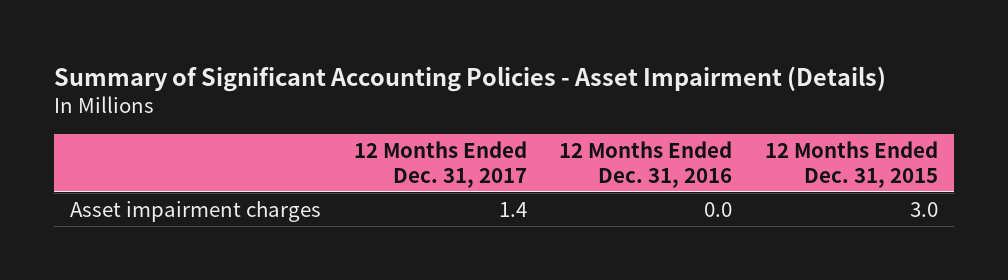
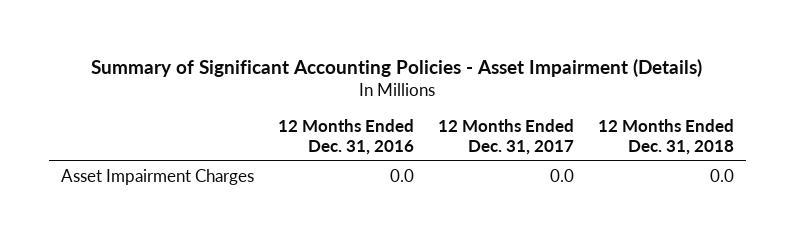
[764,140,938,189] 12 Months Ended Dec. 31, 2015 -> none
none -> [597,119,734,156] 12 Months Ended Dec. 31, 2018
[70,200,322,222] Asset impairment charges -> [60,169,254,186] Asset Impairment Charges
[498,201,527,217] 1.4 -> [549,169,574,183] 0.0

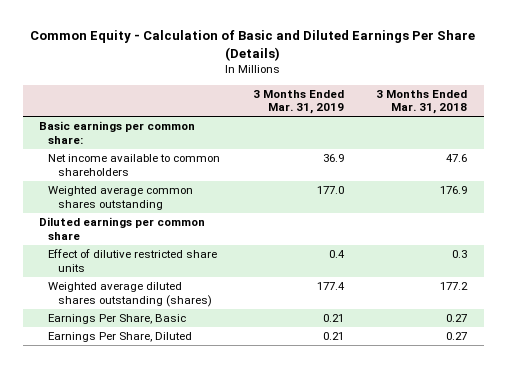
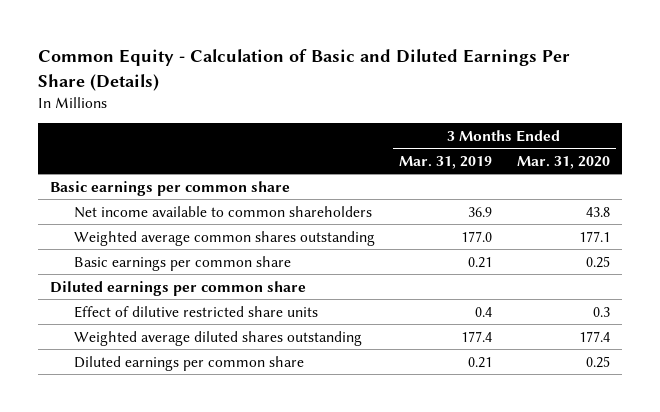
[376,89,468,115] 3 Months Ended Mar. 31, 2018 -> none
none -> [516,155,610,169] Mar. 31, 2020
[38,120,195,144] Basic earnings per common share: -> [50,180,291,196] Basic earnings per common share
none -> [73,255,291,271] Basic earnings per common share
[48,313,187,324] Earnings Per Share, Basic -> none
[48,281,212,307] Weighted average diluted shares outstanding (shares) -> [73,330,362,346] Weighted average diluted shares outstanding
[48,331,193,342] Earnings Per Share, Diluted -> [73,355,304,371] Diluted earnings per common share

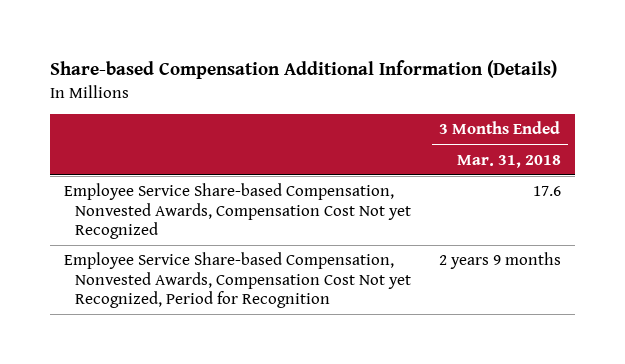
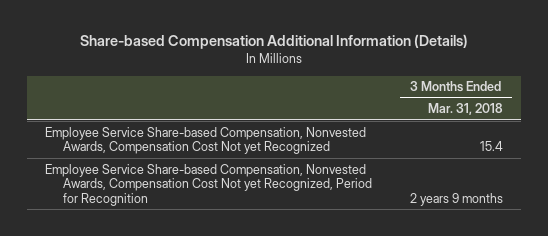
[533,186,562,197] 17.6 -> [479,141,503,152] 15.4

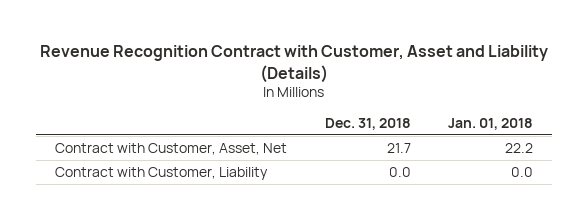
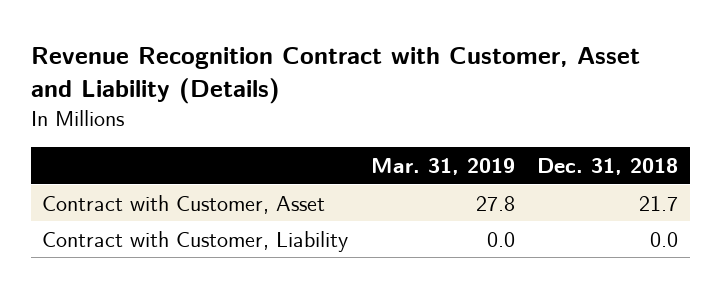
[448,118,534,131] Jan. 01, 2018 -> none
none -> [370,158,515,176] Mar. 31, 2019
[54,142,287,155] Contract with Customer, Asset, Net -> [42,194,326,214] Contract with Customer, Asset

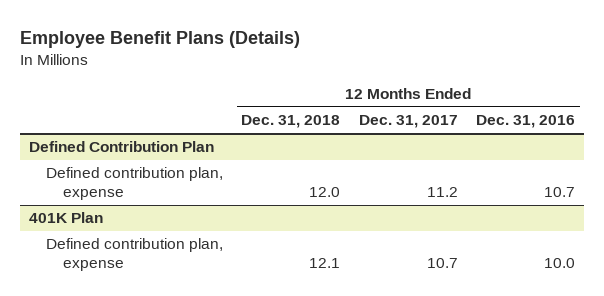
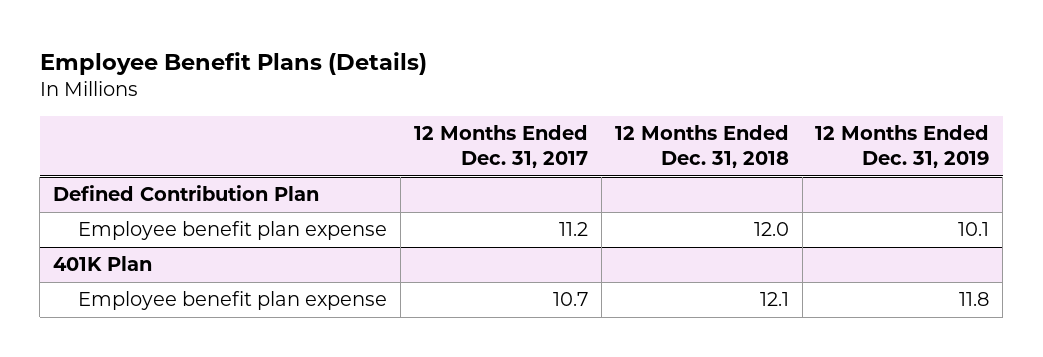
[475,115,575,129] Dec. 31, 2016 -> none
none -> [815,125,990,169] 12 Months Ended Dec. 31, 2019
[45,167,223,201] Defined contribution plan, expense -> [78,221,388,241] Employee benefit plan expense
[45,238,223,272] Defined contribution plan, expense -> [78,291,388,311] Employee benefit plan expense

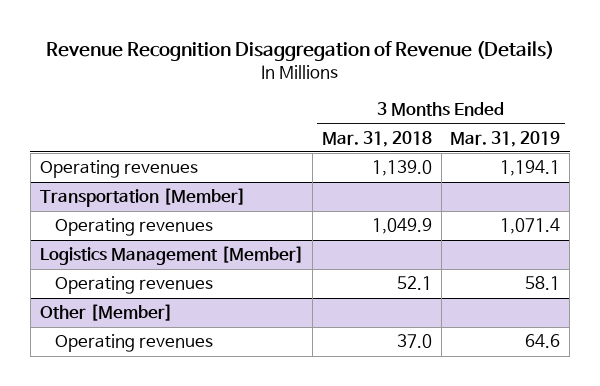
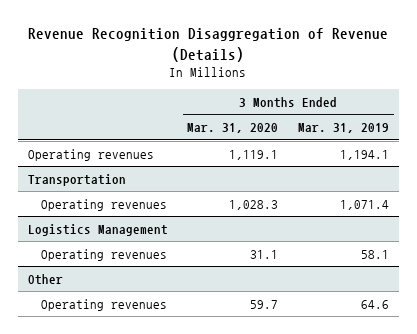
[322,130,433,147] Mar. 31, 2018 -> none
none -> [187,123,279,134] Mar. 31, 2020
[39,188,246,208] Transportation [Member] -> [27,173,126,186] Transportation
[39,246,304,266] Logistics Management [Member] -> [27,223,168,236] Logistics Management
[39,304,173,322] Other [Member] -> [27,273,63,285] Other

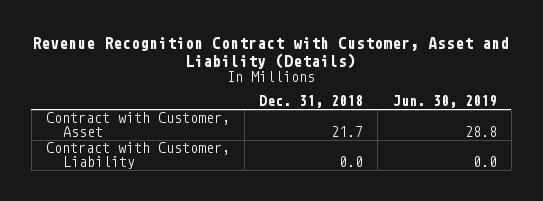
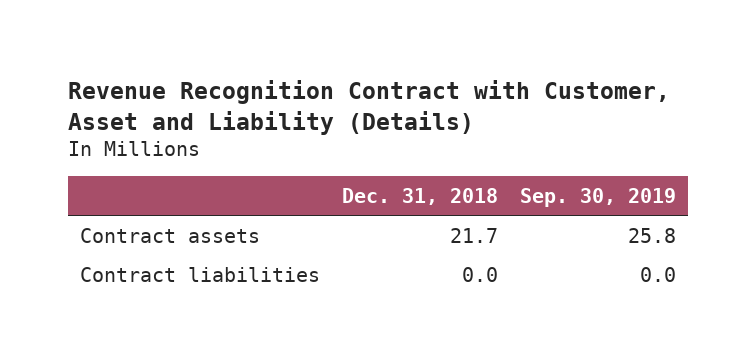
[392,95,497,109] Jun. 30, 2019 -> none
none -> [520,187,677,207] Sep. 30, 2019
[45,112,230,137] Contract with Customer, Asset -> [79,227,260,243] Contract assets
[45,142,230,169] Contract with Customer, Liability -> [79,266,320,282] Contract liabilities

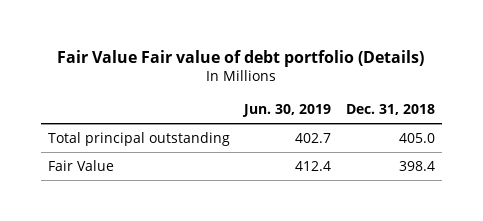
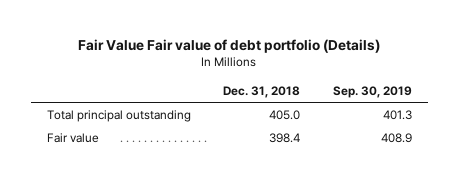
[242,104,332,118] Jun. 30, 2019 -> none
none -> [332,85,412,98] Sep. 30, 2019
[48,159,115,171] Fair Value -> [47,133,100,144] Fair value

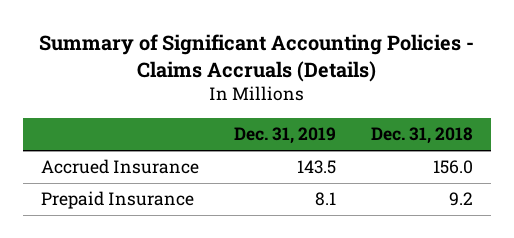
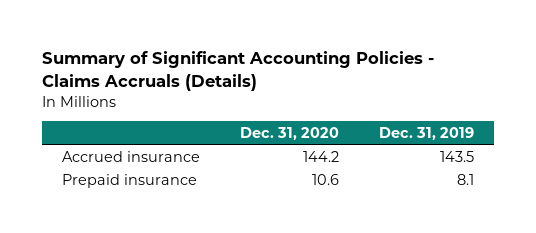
[371,127,474,145] Dec. 31, 2018 -> none
none -> [239,126,339,140] Dec. 31, 2020
[40,159,199,175] Accrued Insurance -> [61,150,200,162] Accrued insurance
[40,191,194,210] Prepaid Insurance -> [61,173,197,188] Prepaid insurance

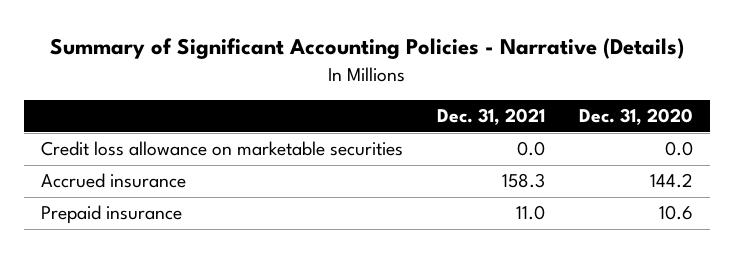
[41,51,434,91] Summary of Significant Accounting Policies - Claims Accruals (Details) -> [49,38,684,60] Summary of Significant Accounting Policies - Narrative (Details)
[378,126,474,140] Dec. 31, 2019 -> none
none -> [436,108,545,126] Dec. 31, 2021
none -> [40,141,403,157] Credit loss allowance on marketable securities

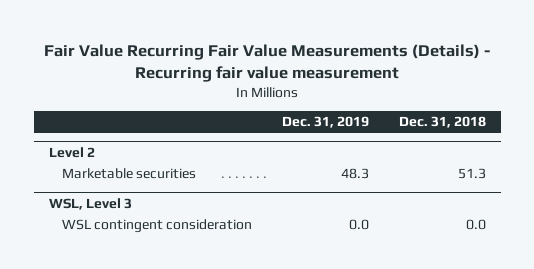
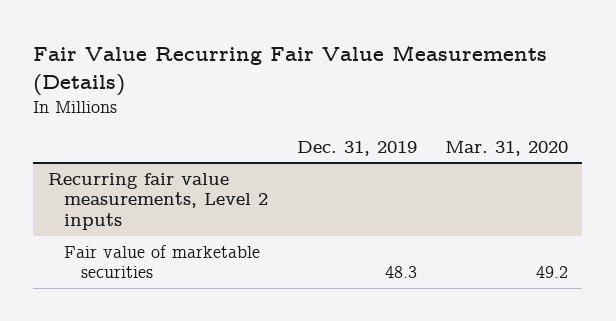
[44,43,491,82] Fair Value Recurring Fair Value Measurements (Details) - Recurring fair value measurement -> [33,45,548,96] Fair Value Recurring Fair Value Measurements (Details)
[398,116,486,129] Dec. 31, 2018 -> none
none -> [444,140,568,156] Mar. 31, 2020
[48,147,95,159] Level 2 -> none
[48,198,132,211] WSL, Level 3 -> none
[62,219,253,234] WSL contingent consideration -> none
none -> [47,172,269,231] Recurring fair value measurements, Level 2 inputs
[62,168,197,180] Marketable securities -> [64,244,261,279] Fair value of marketable securities

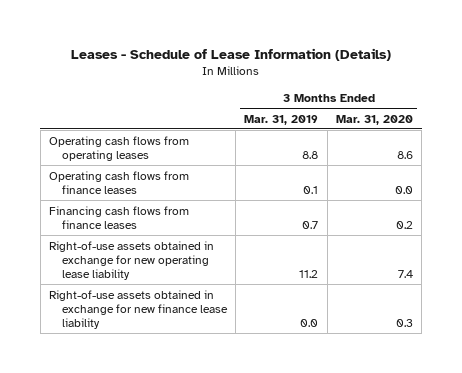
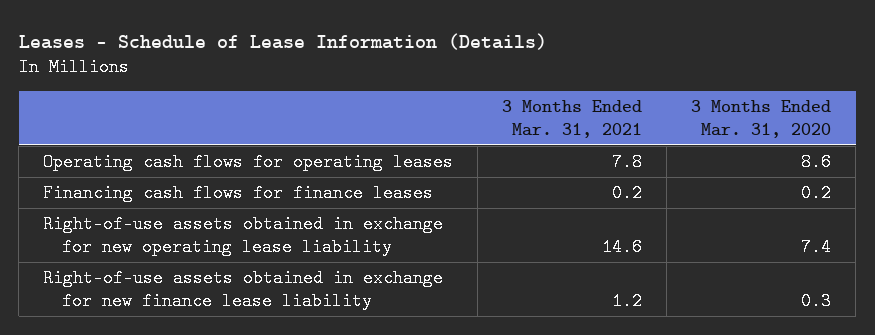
[244,114,319,125] Mar. 31, 2019 -> none
none -> [502,100,643,138] 3 Months Ended Mar. 31, 2021
[49,170,190,194] Operating cash flows from finance leases -> none
[49,135,190,161] Operating cash flows from operating leases -> [43,153,454,172] Operating cash flows for operating leases
[49,205,190,229] Financing cash flows from finance leases -> [43,184,434,203] Financing cash flows for finance leases

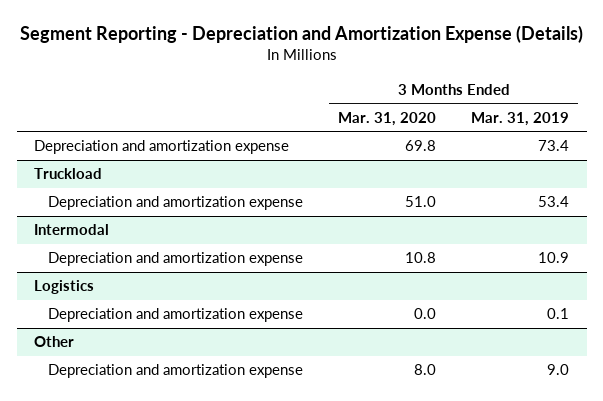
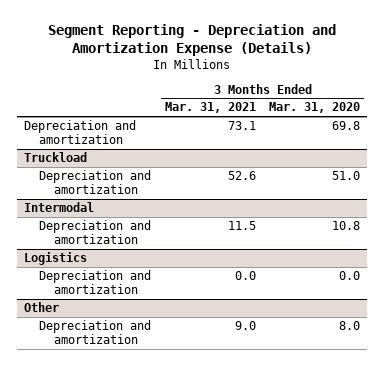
[471,111,570,126] Mar. 31, 2019 -> none
none -> [164,102,256,114] Mar. 31, 2021
[34,140,290,155] Depreciation and amortization expense -> [23,120,136,145] Depreciation and amortization
[47,196,303,211] Depreciation and amortization expense -> [39,170,152,195] Depreciation and amortization
[47,252,303,267] Depreciation and amortization expense -> [39,220,152,245] Depreciation and amortization
[47,308,303,323] Depreciation and amortization expense -> [39,270,152,295] Depreciation and amortization
[47,364,303,379] Depreciation and amortization expense -> [39,320,152,345] Depreciation and amortization

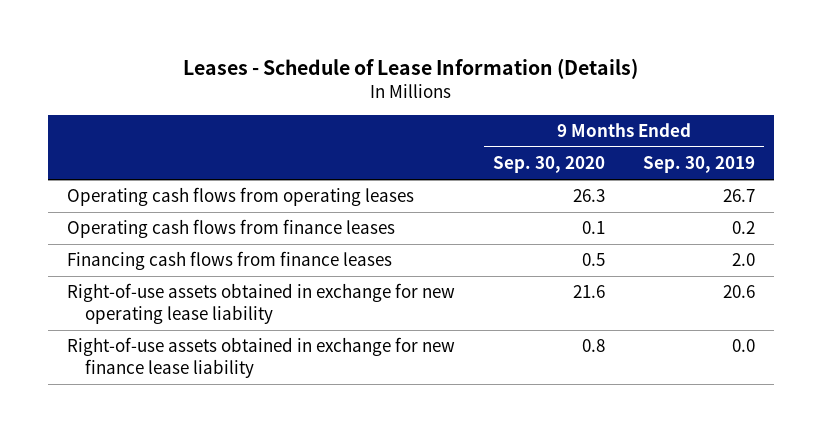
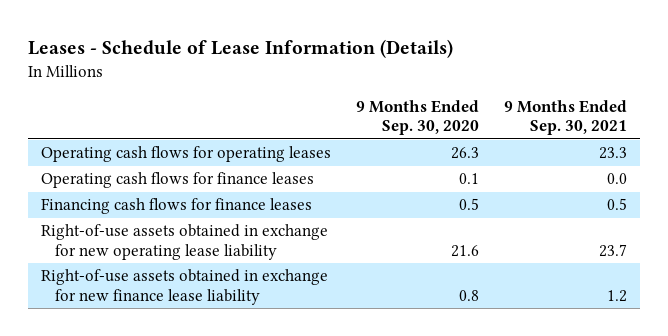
[642,156,755,174] Sep. 30, 2019 -> none
none -> [504,99,628,136] 9 Months Ended Sep. 30, 2021
[67,187,415,207] Operating cash flows from operating leases -> [40,146,331,163] Operating cash flows for operating leases
[67,219,396,239] Operating cash flows from finance leases -> [40,172,314,189] Operating cash flows for finance leases
[67,251,393,271] Financing cash flows from finance leases -> [40,198,312,215] Financing cash flows for finance leases

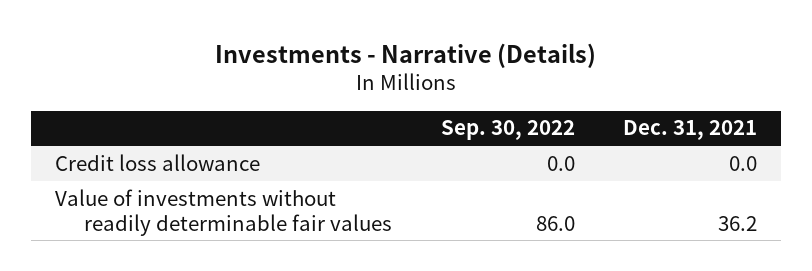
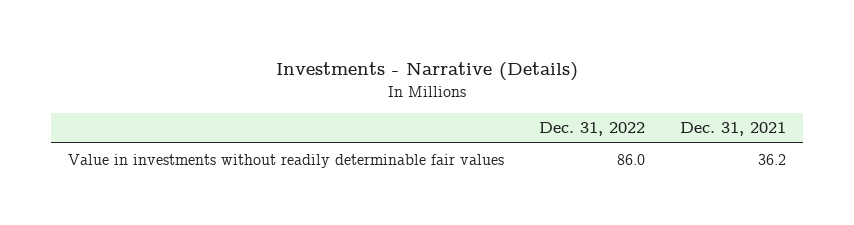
[440,120,575,141] Sep. 30, 2022 -> none
none -> [538,122,645,137] Dec. 31, 2022
[55,153,261,171] Credit loss allowance -> none
[55,188,393,236] Value of investments without readily determinable fair values -> [68,153,505,168] Value in investments without readily determinable fair values

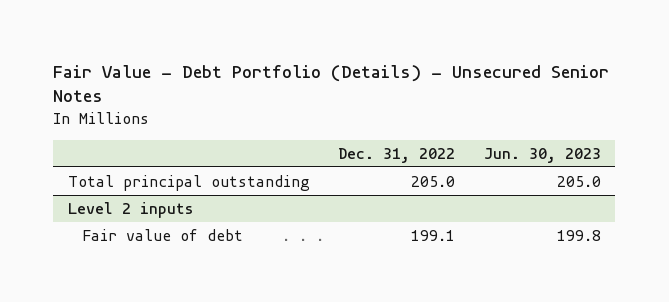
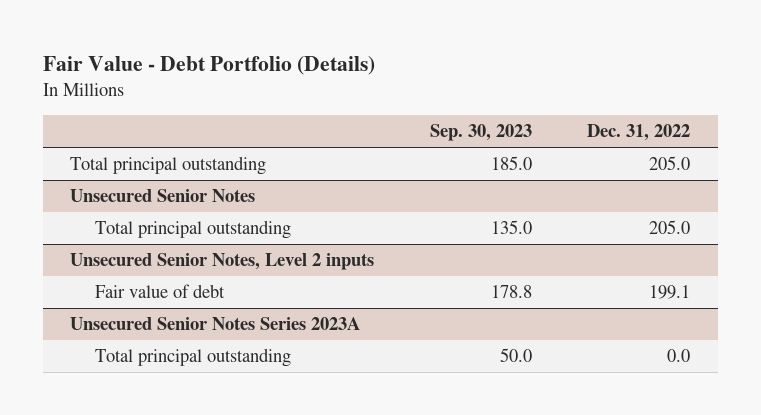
[53,64,610,103] Fair Value - Debt Portfolio (Details) - Unsecured Senior Notes -> [42,56,375,76] Fair Value - Debt Portfolio (Details)
[484,147,602,163] Jun. 30, 2023 -> none
none -> [429,124,532,142] Sep. 30, 2023
[67,202,194,219] Level 2 inputs -> [70,189,256,203] Unsecured Senior Notes
none -> [94,220,291,240] Total principal outstanding
none -> [70,253,375,271] Unsecured Senior Notes, Level 2 inputs
none -> [70,317,361,331] Unsecured Senior Notes Series 2023A
none -> [94,348,291,368] Total principal outstanding

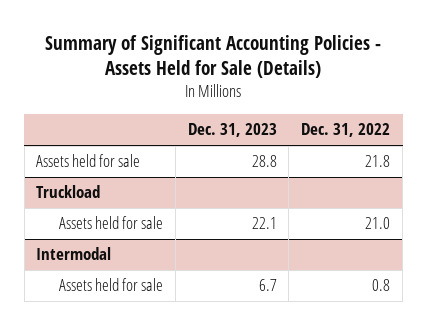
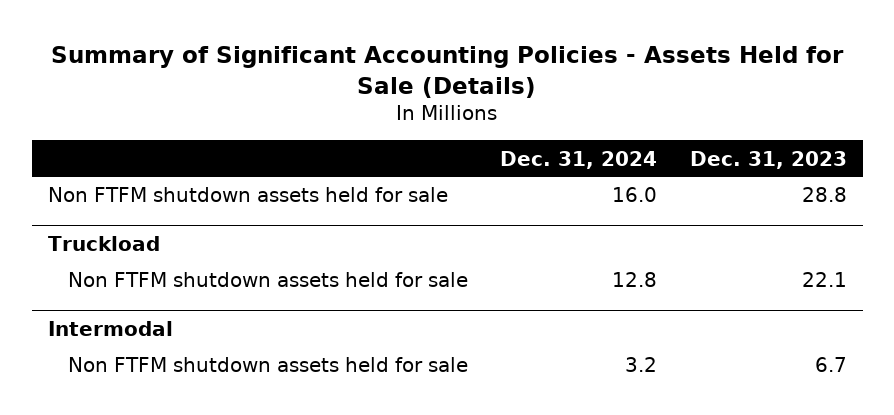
[301,123,391,138] Dec. 31, 2022 -> none
none -> [500,150,658,169] Dec. 31, 2024
[36,154,141,168] Assets held for sale -> [47,187,448,203] Non FTFM shutdown assets held for sale
[59,216,164,230] Assets held for sale -> [67,272,468,288] Non FTFM shutdown assets held for sale
[59,278,164,292] Assets held for sale -> [67,357,468,373] Non FTFM shutdown assets held for sale

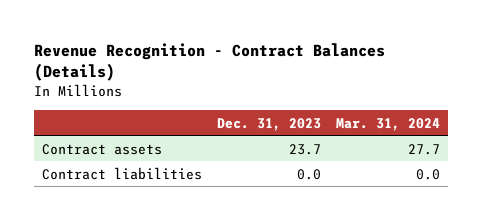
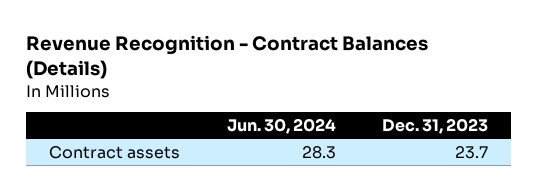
[336,117,441,131] Mar. 31, 2024 -> none
none -> [226,118,336,135] Jun. 30, 2024
[41,166,202,180] Contract liabilities -> none

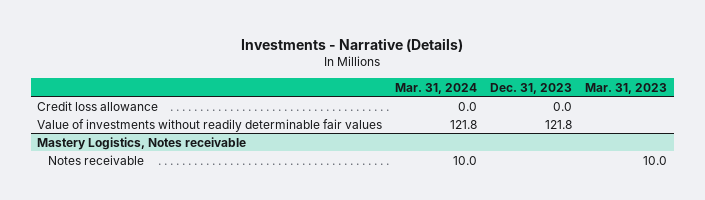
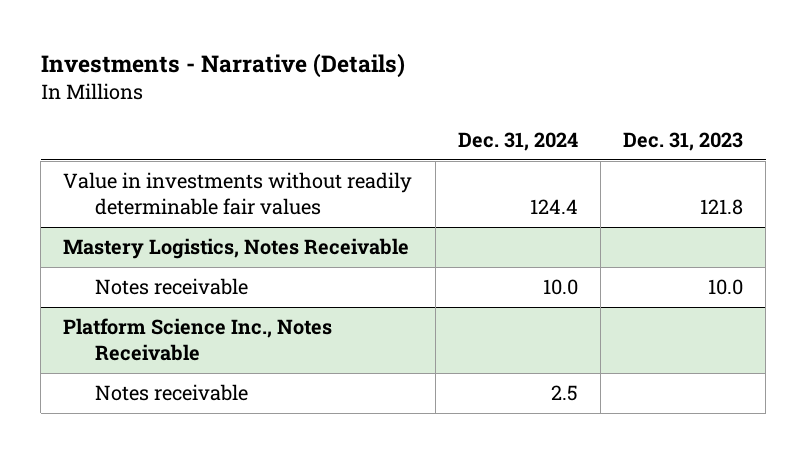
[395,82,478,94] Mar. 31, 2024 -> none
[585,82,668,94] Mar. 31, 2023 -> none
none -> [457,132,578,152] Dec. 31, 2024
[37,100,159,111] Credit loss allowance -> none
[37,118,383,132] Value of investments without readily determinable fair values -> [63,172,413,216] Value in investments without readily determinable fair values
[37,136,247,150] Mastery Logistics, Notes receivable -> [63,238,410,260] Mastery Logistics, Notes Receivable
none -> [95,278,249,296] Notes receivable
none -> [63,318,333,362] Platform Science Inc., Notes Receivable

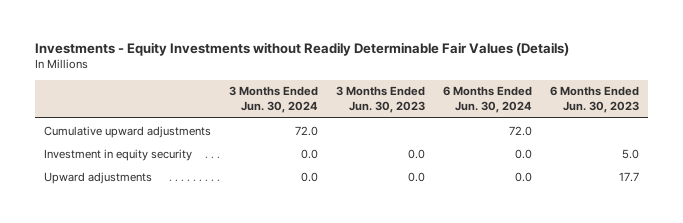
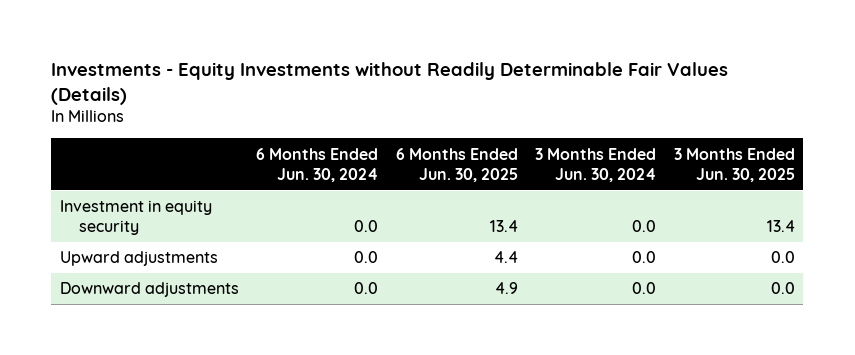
[335,86,425,114] 3 Months Ended Jun. 30, 2023 -> none
[550,86,640,114] 6 Months Ended Jun. 30, 2023 -> none
none -> [395,147,518,182] 6 Months Ended Jun. 30, 2025
none -> [673,147,795,182] 3 Months Ended Jun. 30, 2025
[43,125,211,138] Cumulative upward adjustments -> none
none -> [59,282,239,298] Downward adjustments

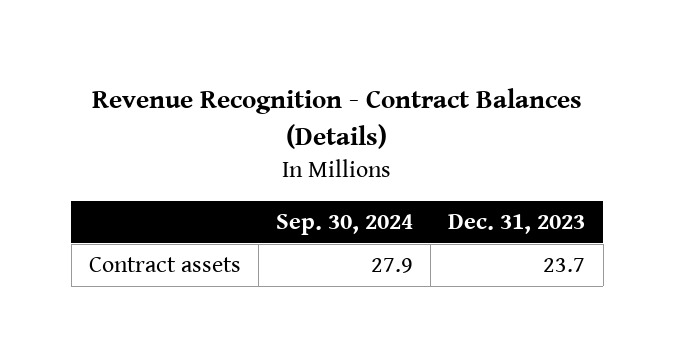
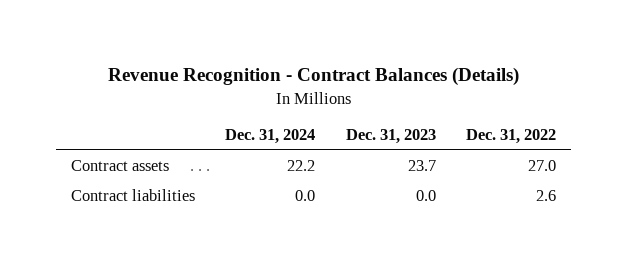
[276,214,414,236] Sep. 30, 2024 -> none
none -> [225,129,316,145] Dec. 31, 2024
none -> [466,129,557,145] Dec. 31, 2022
none -> [71,189,196,202] Contract liabilities

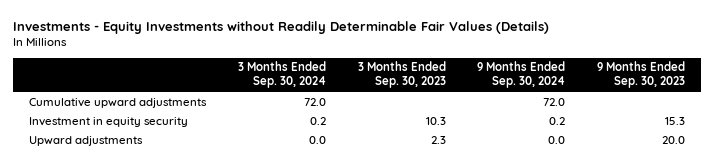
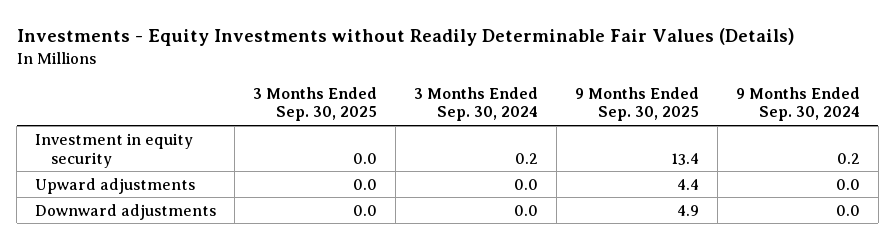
[357,61,446,89] 3 Months Ended Sep. 30, 2023 -> none
[597,61,686,89] 9 Months Ended Sep. 30, 2023 -> none
none -> [253,86,378,122] 3 Months Ended Sep. 30, 2025
none -> [574,86,699,122] 9 Months Ended Sep. 30, 2025
[28,97,207,108] Cumulative upward adjustments -> none
none -> [35,203,217,220] Downward adjustments

